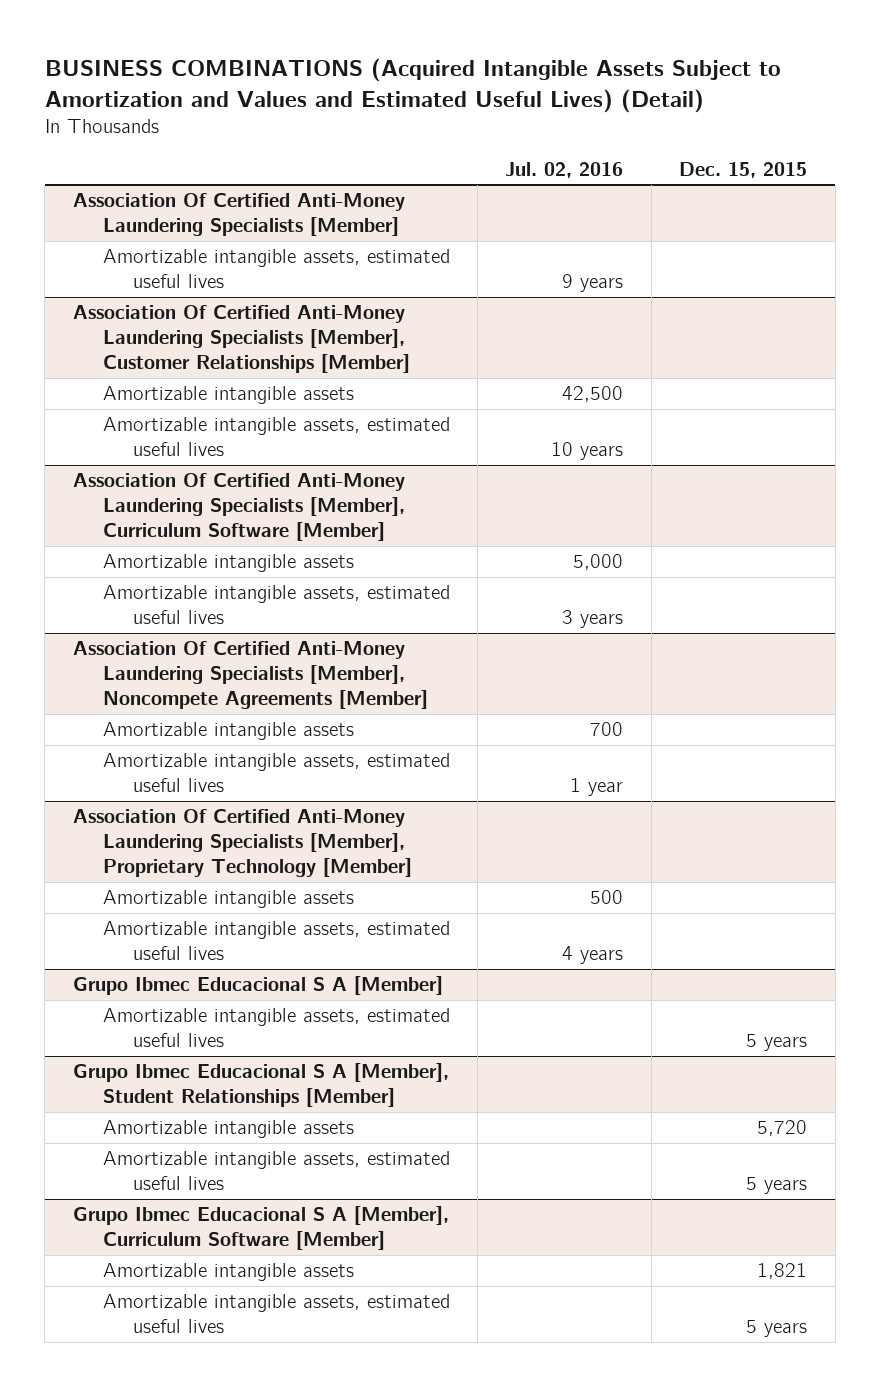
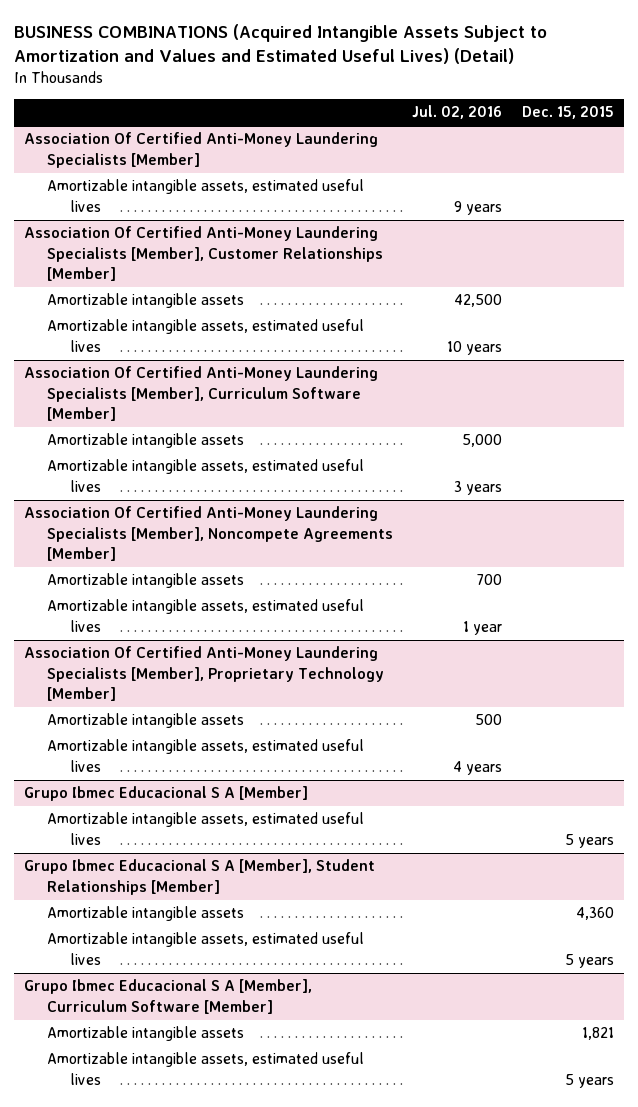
[757,1120,808,1137] 5,720 -> [575,907,614,921] 4,360

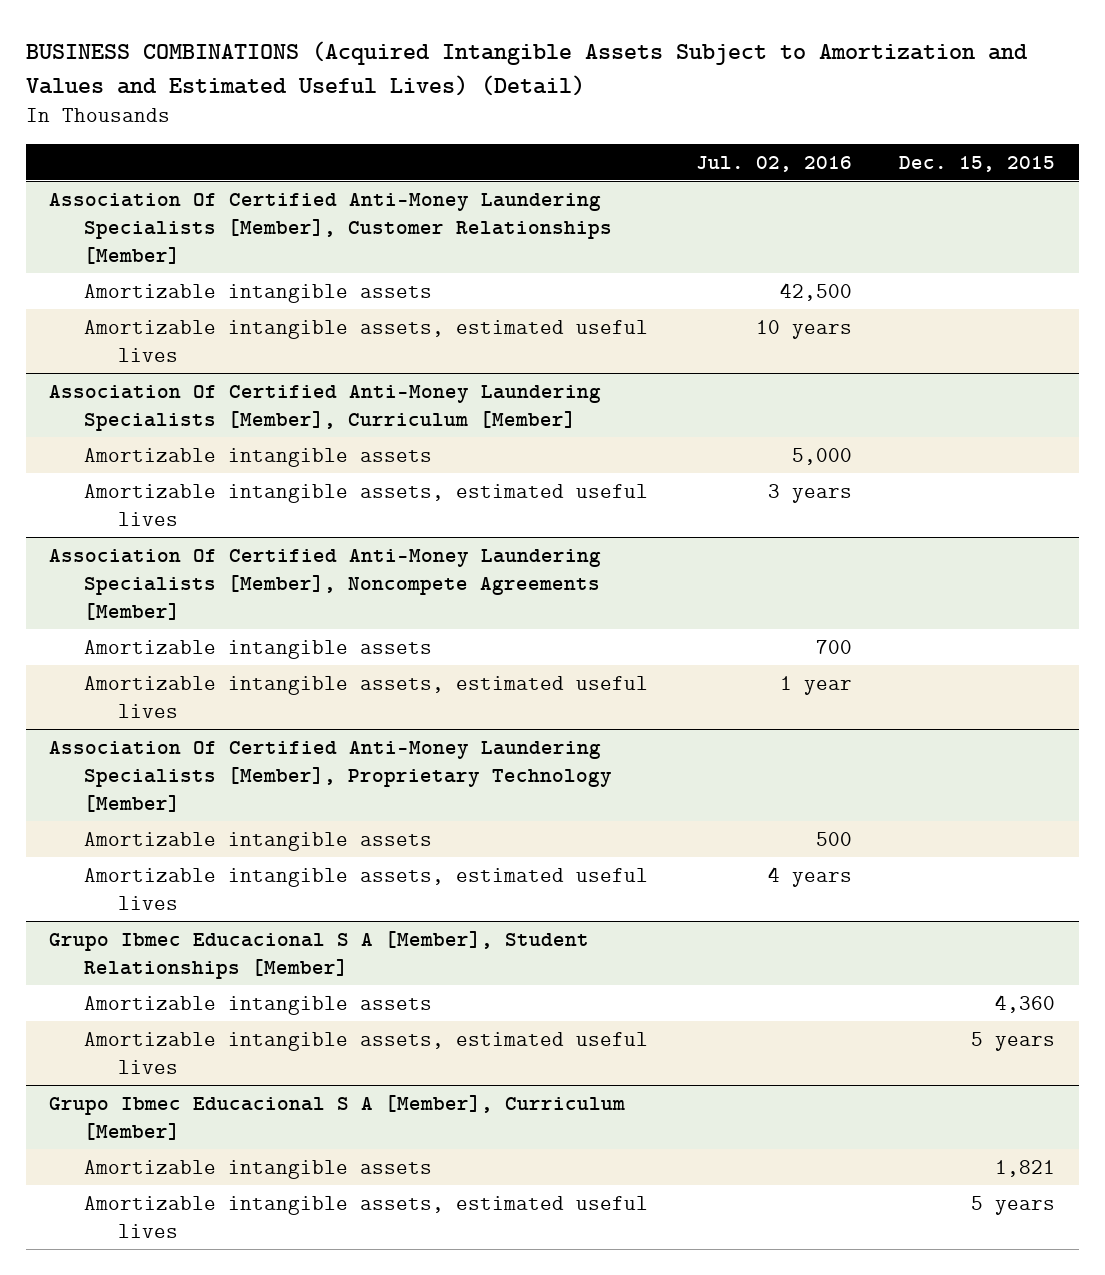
[23,132,378,168] Association Of Certified Anti-Money Laundering Specialists [Member] -> none
[47,179,365,212] Amortizable intangible assets, estimated useful lives -> none
[23,366,378,421] Association Of Certified Anti-Money Laundering Specialists [Member], Curriculum Software [Member] -> [49,384,602,431] Association Of Certified Anti-Money Laundering Specialists [Member], Curriculum [Member]
[23,786,308,802] Grupo Ibmec Educacional S A [Member] -> none
[47,812,365,845] Amortizable intangible assets, estimated useful lives -> none
[23,979,312,1014] Grupo Ibmec Educacional S A [Member], Curriculum Software [Member] -> [49,1094,626,1140] Grupo Ibmec Educacional S A [Member], Curriculum [Member]

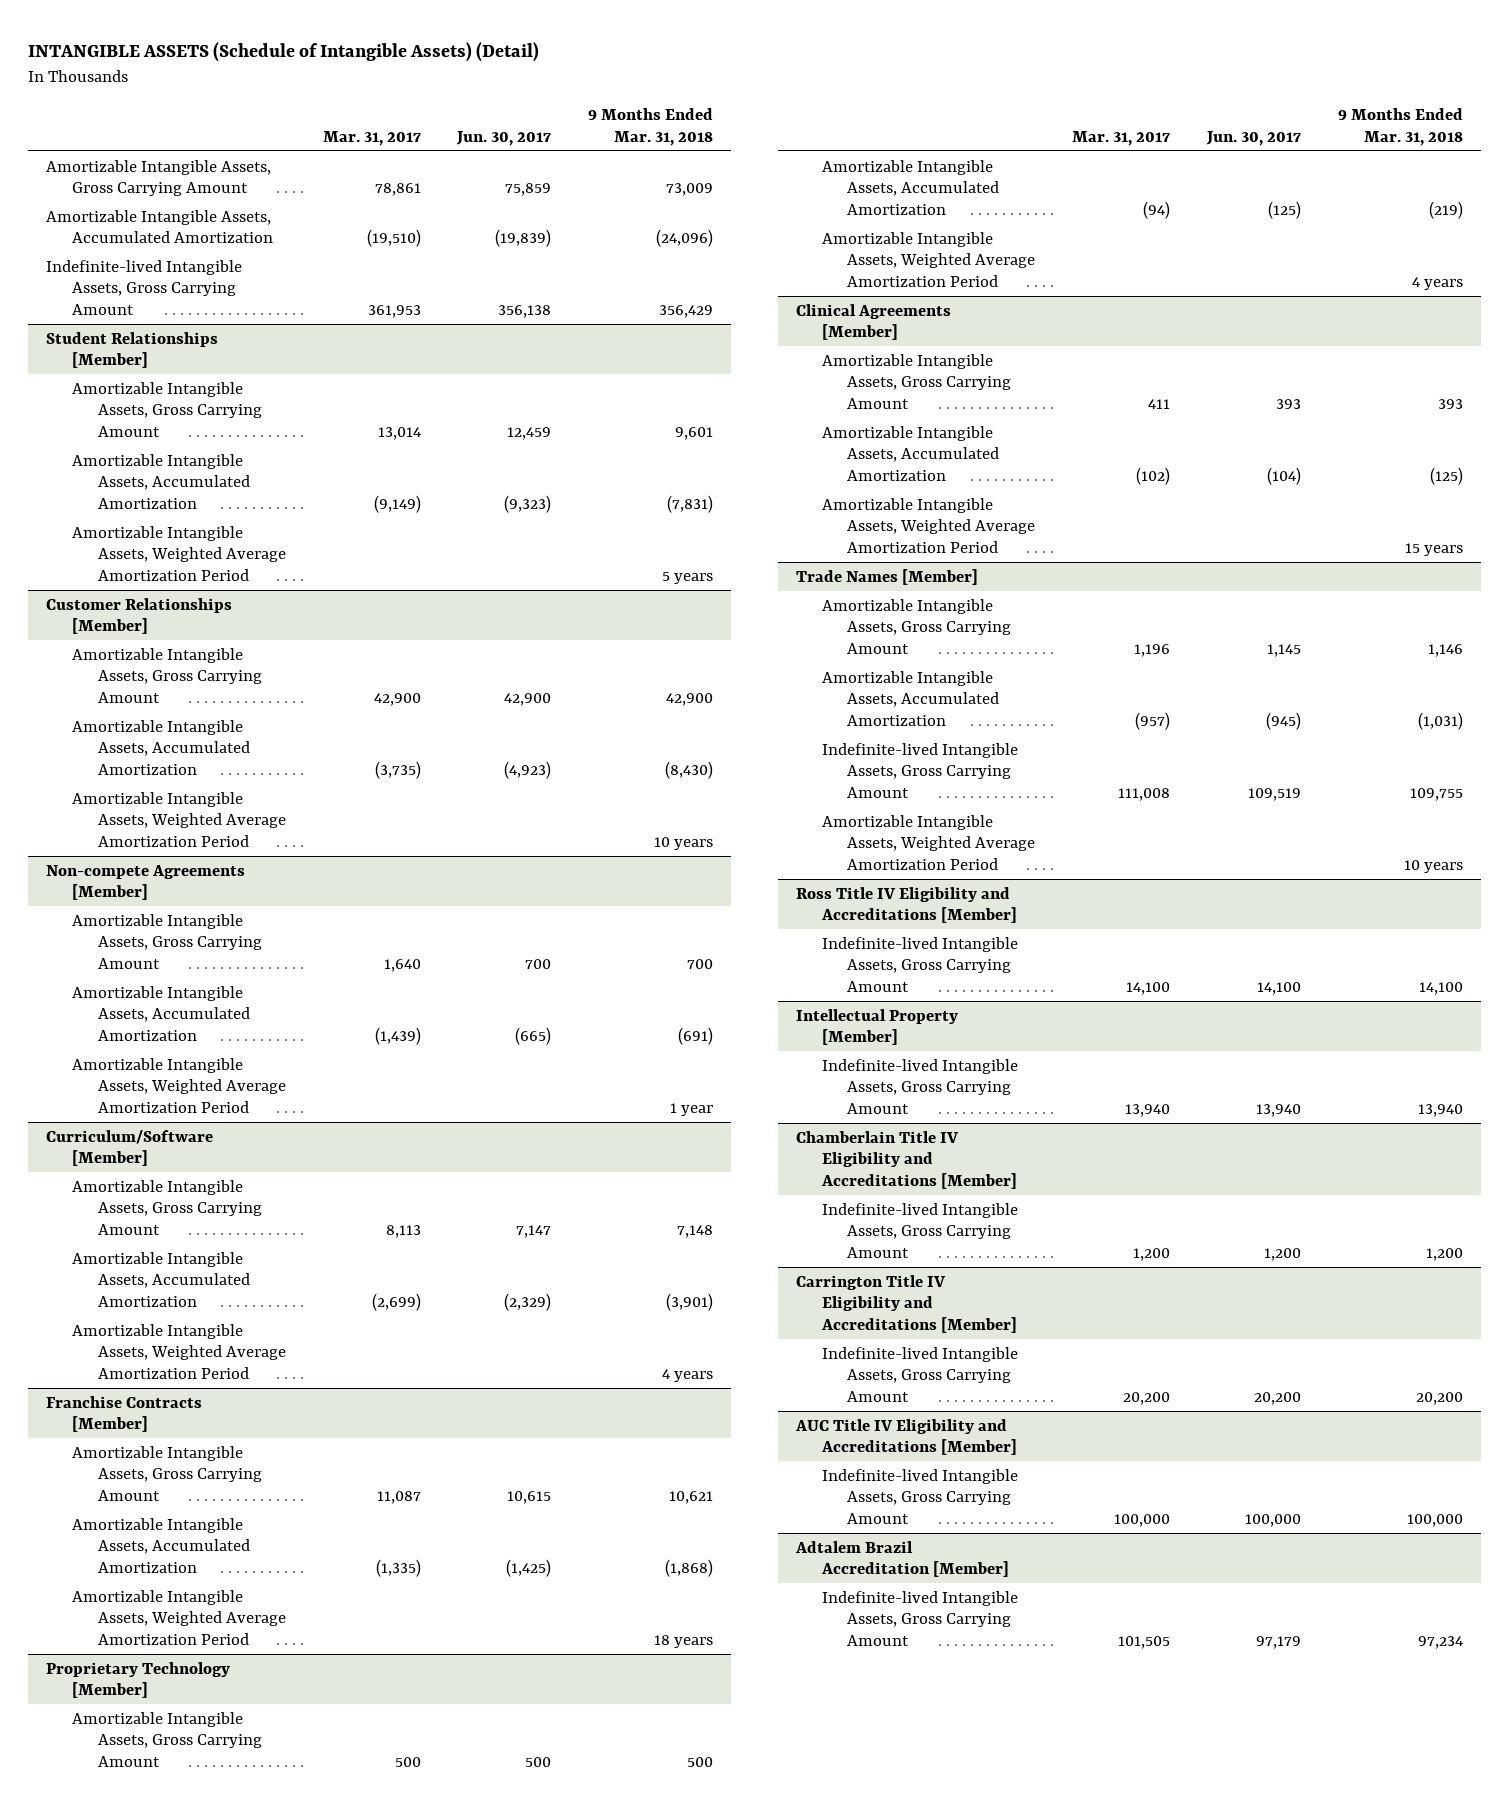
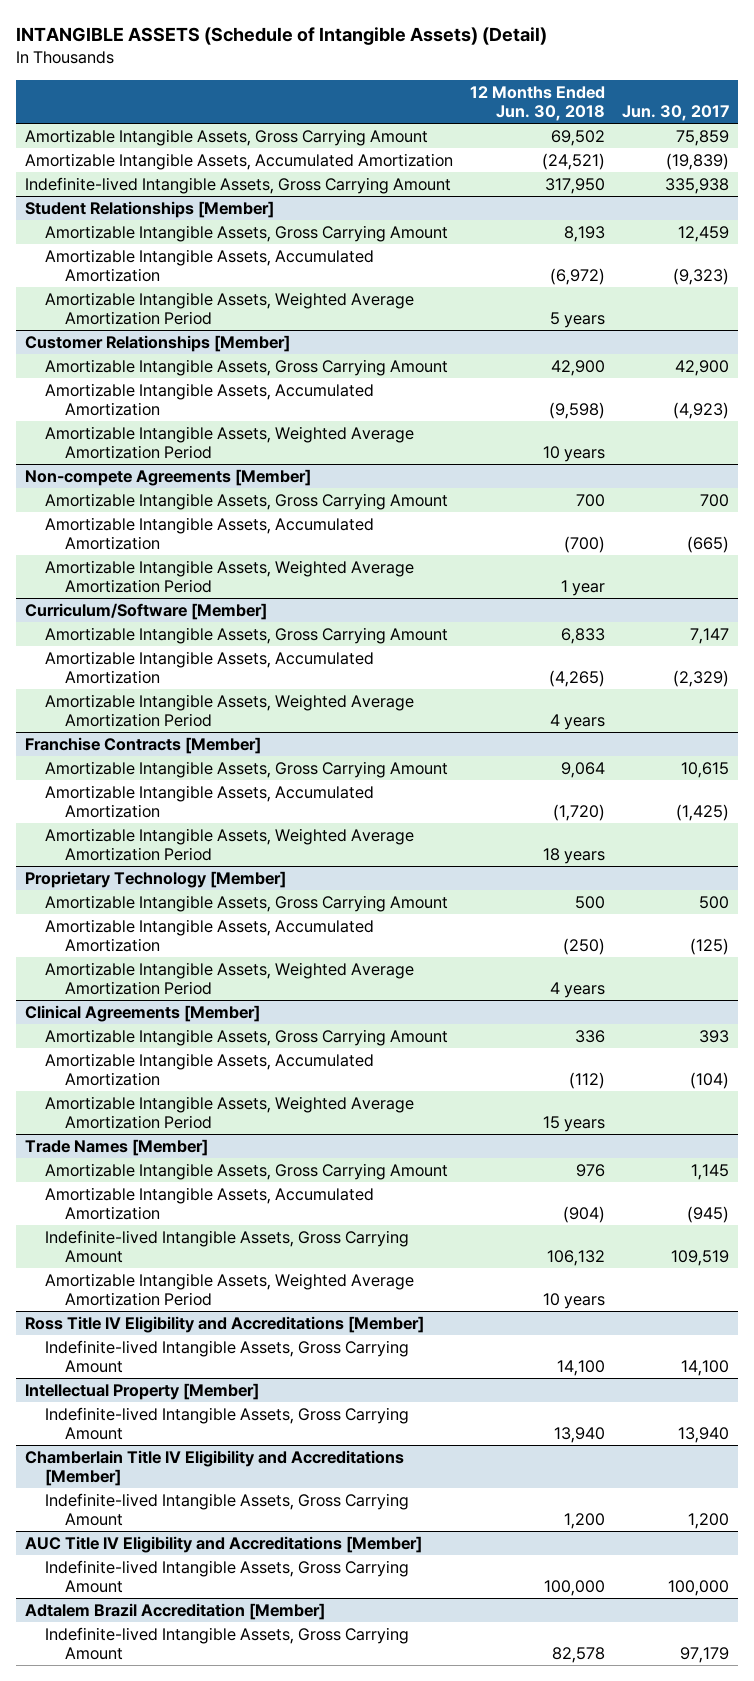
[322,130,421,146] Mar. 31, 2017 -> none
[588,107,714,146] 9 Months Ended Mar. 31, 2018 -> none
none -> [469,85,605,121] 12 Months Ended Jun. 30, 2018
[498,305,552,319] 356,138 -> [665,177,730,194] 335,938
[796,1274,1017,1334] Carrington Title IV Eligibility and Accreditations [Member] -> none
[821,1346,1018,1403] Indefinite-lived Intangible Assets, Gross Carrying Amount -> none

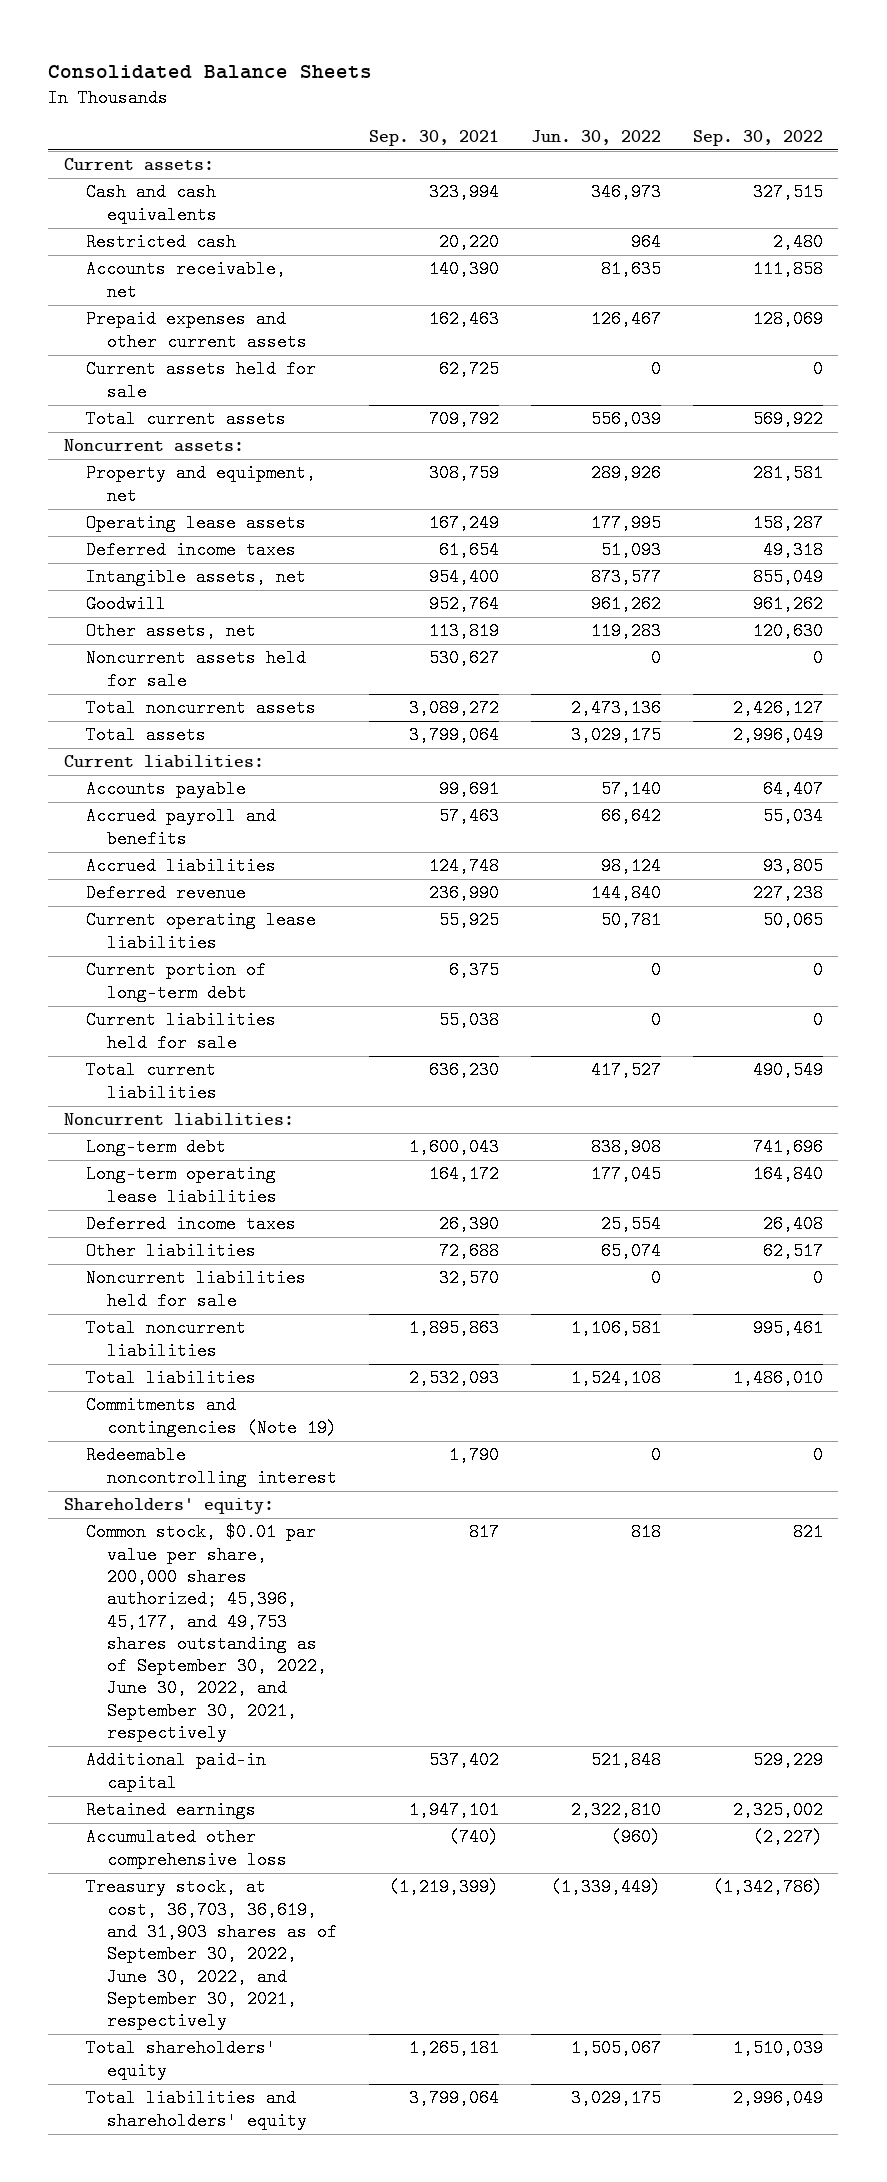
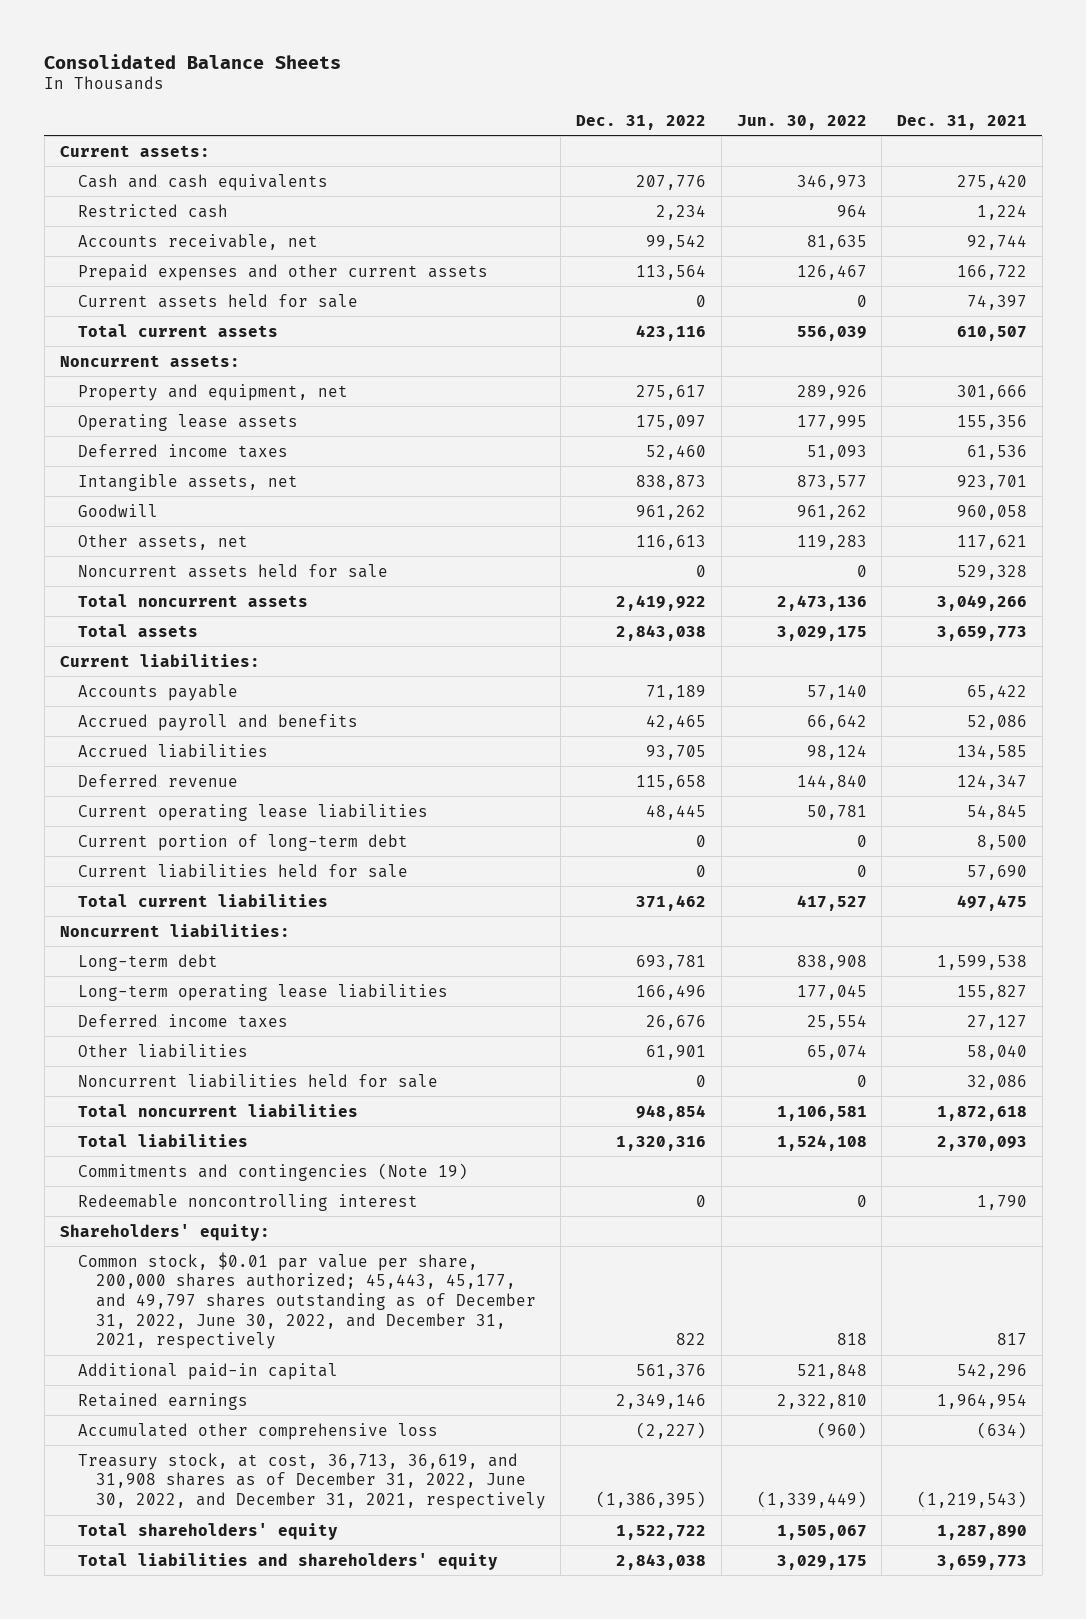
[369,129,500,146] Sep. 30, 2021 -> none
[692,129,823,146] Sep. 30, 2022 -> none
none -> [576,114,707,130] Dec. 31, 2022
none -> [896,114,1027,130] Dec. 31, 2021
[85,1523,328,1743] Common stock, $0.01 par value per share, 200,000 shares authorized; 45,396, 45,177, and 49,753 shares outstanding as of September 30, 2022, June 30, 2022, and September 30, 2021, respectively -> [77,1251,536,1350] Common stock, $0.01 par value per share, 200,000 shares authorized; 45,443, 45,177, and 49,797 shares outstanding as of December 31, 2022, June 30, 2022, and December 31, 2021, respectively
[85,1878,338,2031] Treasury stock, at cost, 36,703, 36,619, and 31,903 shares as of September 30, 2022, June 30, 2022, and September 30, 2021, respectively -> [77,1452,546,1509] Treasury stock, at cost, 36,713, 36,619, and 31,908 shares as of December 31, 2022, June 30, 2022, and December 31, 2021, respectively

